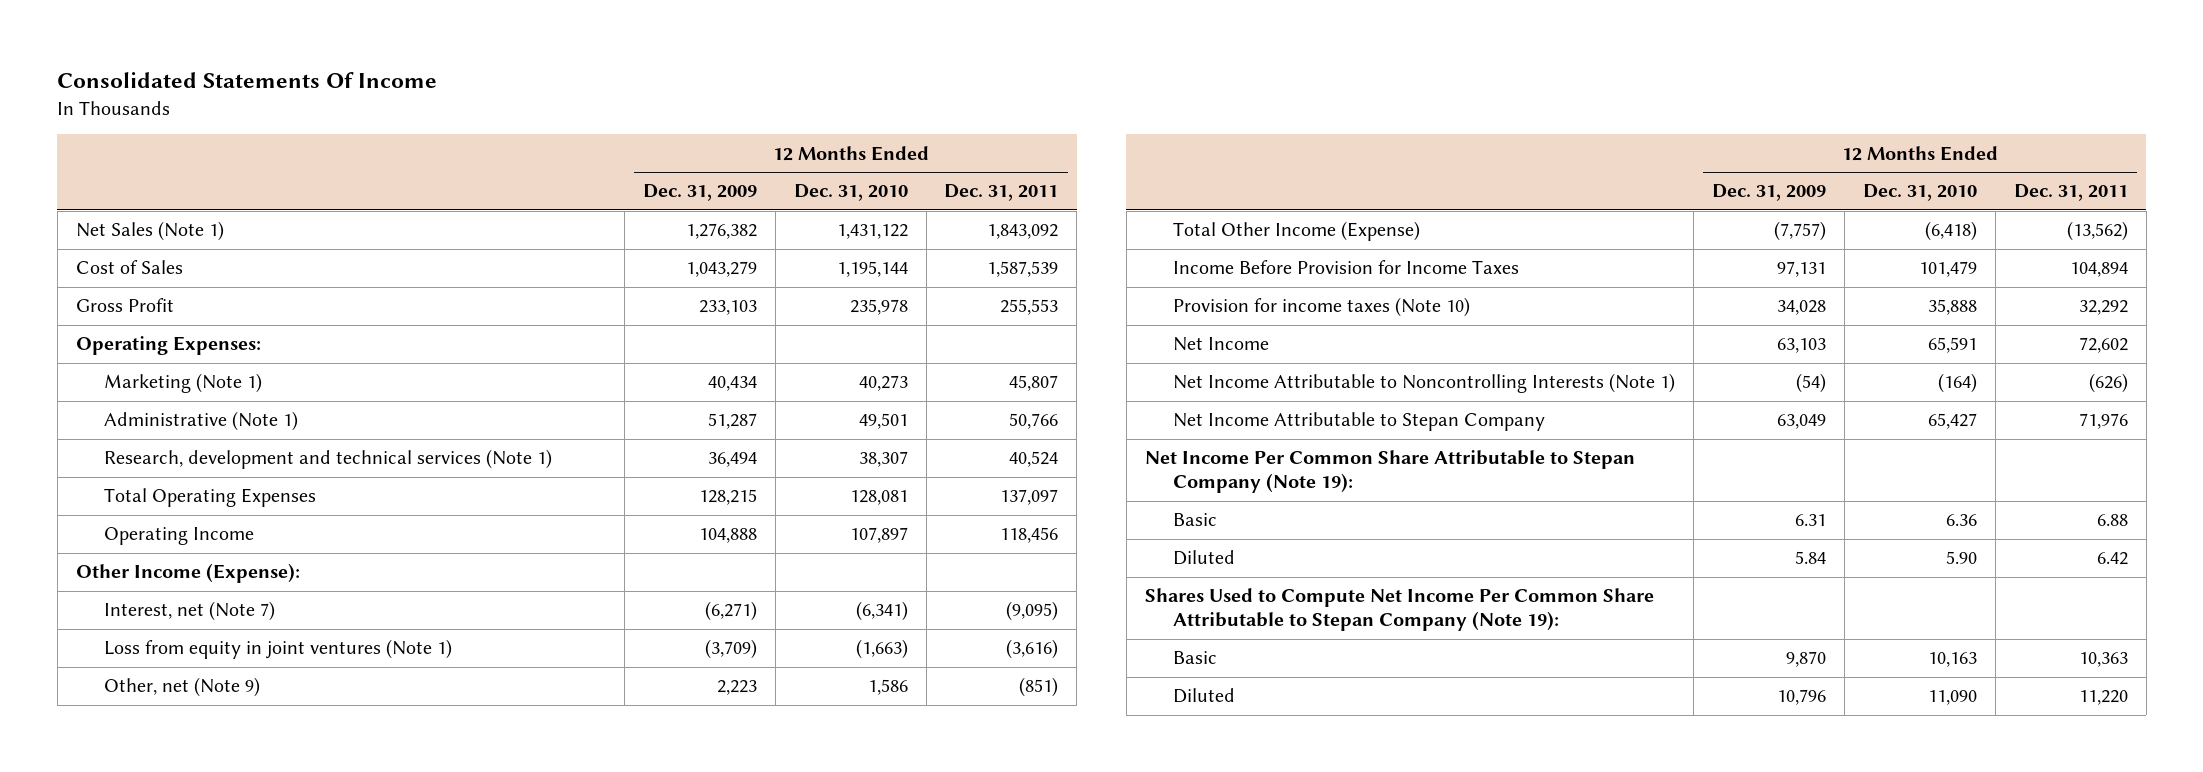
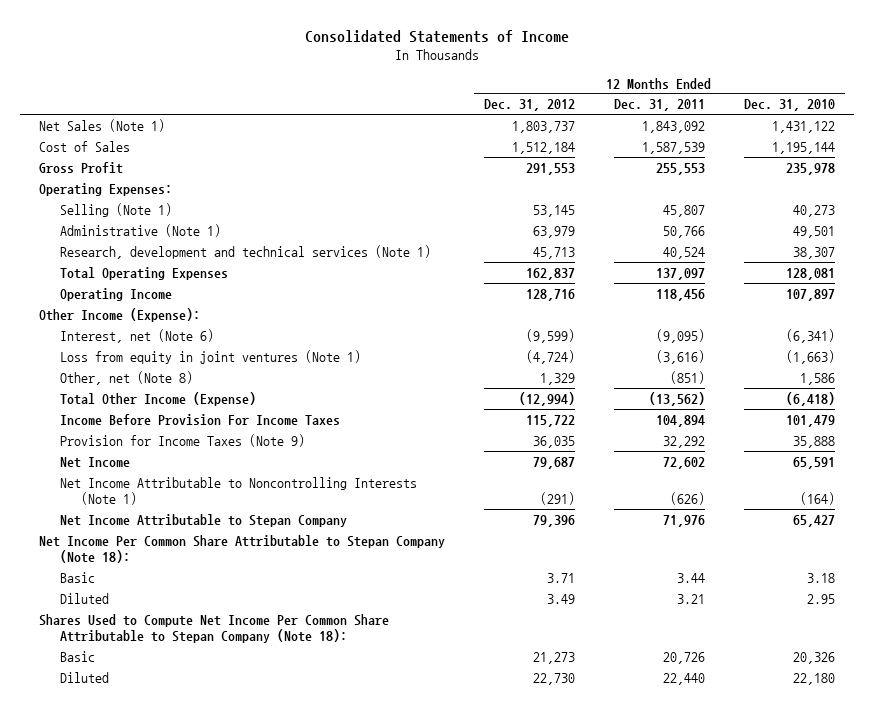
[57,71,438,88] Consolidated Statements Of Income -> [305,29,570,43] Consolidated Statements of Income
[642,184,757,202] Dec. 31, 2009 -> none
none -> [484,99,576,112] Dec. 31, 2012
[103,373,262,394] Marketing (Note 1) -> [60,202,173,217] Selling (Note 1)
[103,601,275,622] Interest, net (Note 7) -> [60,328,215,343] Interest, net (Note 6)
[103,677,260,698] Other, net (Note 9) -> [60,370,194,385] Other, net (Note 8)
[1173,260,1520,275] Income Before Provision for Income Taxes -> [60,413,341,425] Income Before Provision For Income Taxes
[1173,297,1471,318] Provision for income taxes (Note 10) -> [60,433,306,447] Provision for Income Taxes (Note 9)
[1144,450,1635,494] Net Income Per Common Share Attributable to Stepan Company (Note 19): -> [39,534,446,564] Net Income Per Common Share Attributable to Stepan Company (Note 18):
[1945,514,1977,527] 6.36 -> [806,572,835,583] 3.18
[2096,514,2128,527] 6.88 -> [676,572,705,583] 3.44
[1945,551,1977,565] 5.90 -> [806,593,835,604] 2.95
[2096,552,2128,566] 6.42 -> [676,593,705,604] 3.21
[1144,588,1654,632] Shares Used to Compute Net Income Per Common Share Attributable to Stepan Company (Note 19): -> [39,613,390,644] Shares Used to Compute Net Income Per Common Share Attributable to Stepan Company (Note 18):
[1927,652,1977,668] 10,163 -> [792,651,835,664] 20,326
[2078,652,2128,668] 10,363 -> [662,651,705,664] 20,726
[1927,690,1977,706] 11,090 -> [792,672,835,685] 22,180
[2078,690,2128,706] 11,220 -> [662,672,705,685] 22,440

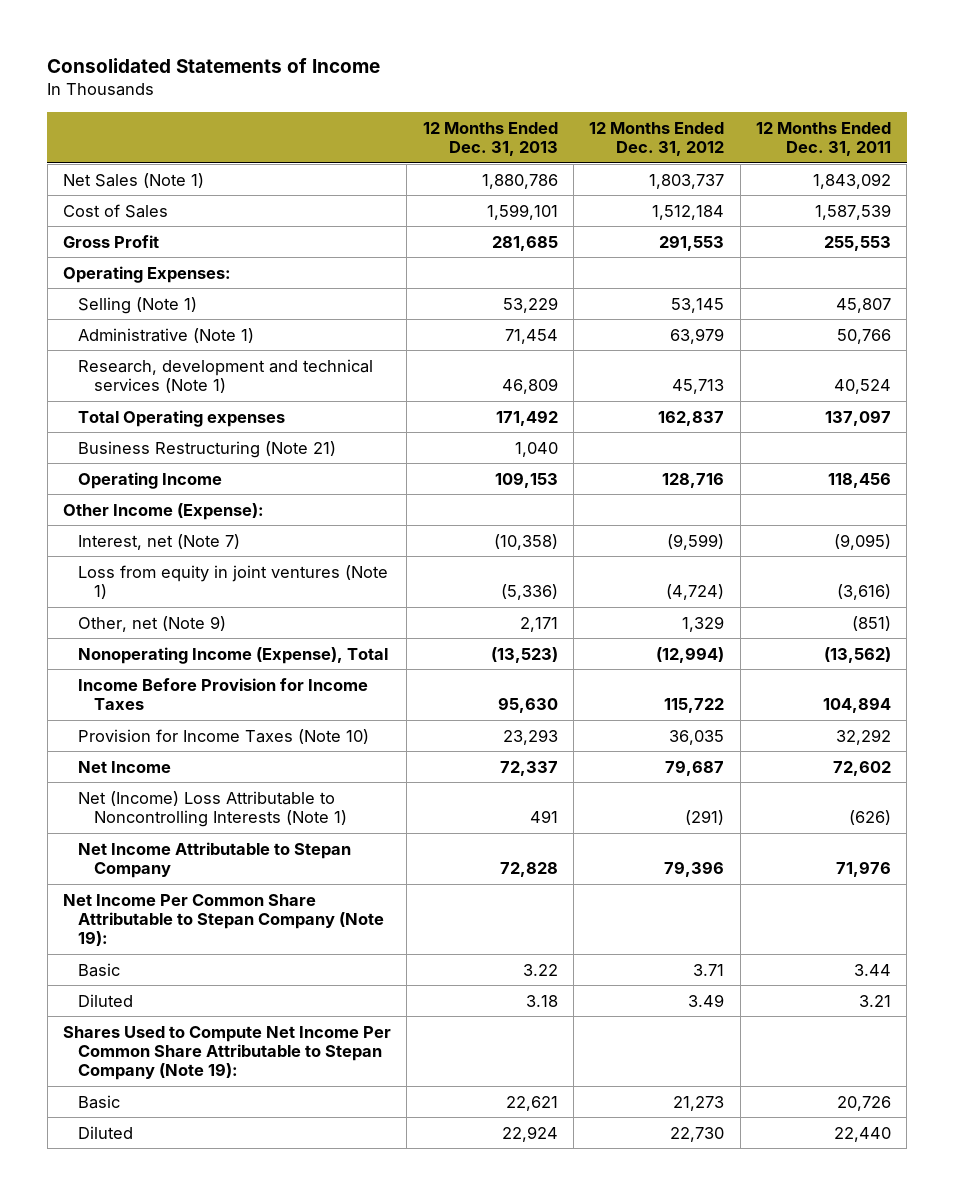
[743,99,835,112] Dec. 31, 2010 -> none
none -> [422,121,558,157] 12 Months Ended Dec. 31, 2013
[60,266,229,280] Total Operating Expenses -> [78,409,286,427] Total Operating expenses
none -> [78,440,337,458] Business Restructuring (Note 21)
[60,328,215,343] Interest, net (Note 6) -> [78,533,241,550] Interest, net (Note 7)
[60,370,194,385] Other, net (Note 8) -> [78,615,227,632] Other, net (Note 9)
[60,391,257,406] Total Other Income (Expense) -> [78,646,389,664] Nonoperating Income (Expense), Total
[60,413,341,425] Income Before Provision For Income Taxes -> [78,677,369,711] Income Before Provision for Income Taxes
[60,433,306,447] Provision for Income Taxes (Note 9) -> [78,728,370,744] Provision for Income Taxes (Note 10)
[60,476,418,506] Net Income Attributable to Noncontrolling Interests (Note 1) -> [78,790,347,828] Net (Income) Loss Attributable to Noncontrolling Interests (Note 1)
[39,534,446,564] Net Income Per Common Share Attributable to Stepan Company (Note 18): -> [63,893,385,947] Net Income Per Common Share Attributable to Stepan Company (Note 19):
[39,613,390,644] Shares Used to Compute Net Income Per Common Share Attributable to Stepan Company (Note 18): -> [63,1025,392,1081] Shares Used to Compute Net Income Per Common Share Attributable to Stepan Company (Note 19):

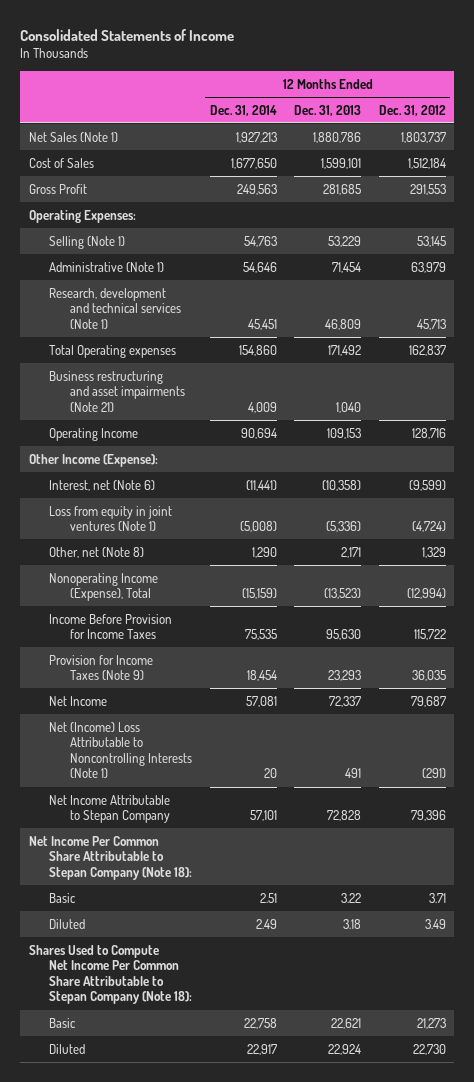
[756,121,892,157] 12 Months Ended Dec. 31, 2011 -> none
none -> [209,104,277,116] Dec. 31, 2014
[78,440,337,458] Business Restructuring (Note 21) -> [49,370,185,412] Business restructuring and asset impairments (Note 21)
[78,533,241,550] Interest, net (Note 7) -> [49,479,156,491] Interest, net (Note 6)
[78,615,227,632] Other, net (Note 9) -> [49,546,145,558] Other, net (Note 8)
[78,728,370,744] Provision for Income Taxes (Note 10) -> [49,654,154,681] Provision for Income Taxes (Note 9)
[63,893,385,947] Net Income Per Common Share Attributable to Stepan Company (Note 19): -> [28,835,193,880] Net Income Per Common Share Attributable to Stepan Company (Note 18):
[63,1025,392,1081] Shares Used to Compute Net Income Per Common Share Attributable to Stepan Company (Note 19): -> [28,944,193,1005] Shares Used to Compute Net Income Per Common Share Attributable to Stepan Company (Note 18):

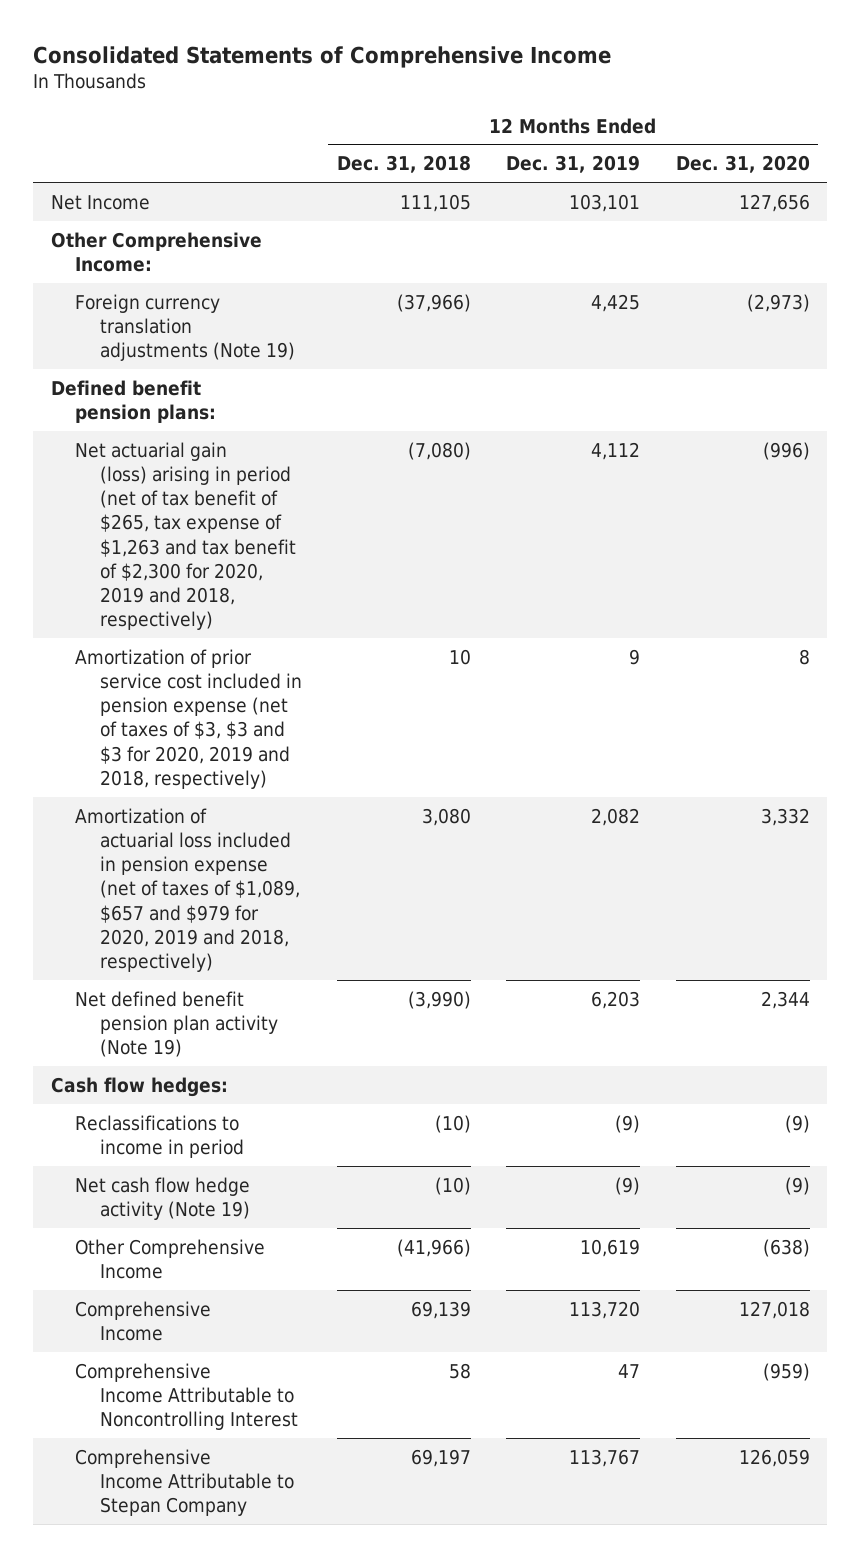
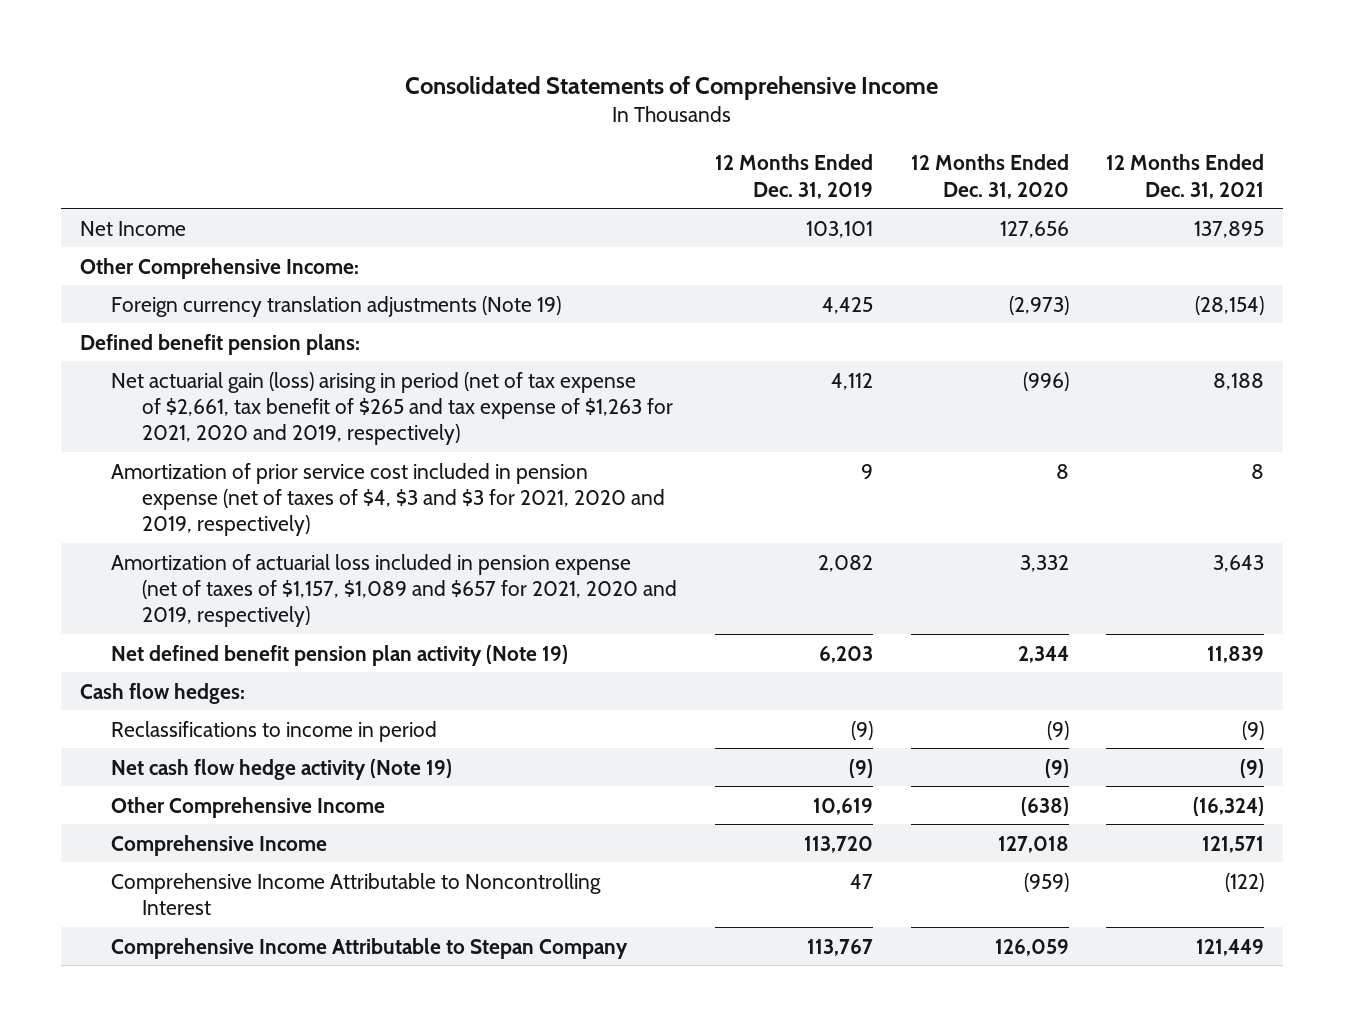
[336,155,471,174] Dec. 31, 2018 -> none
none -> [1106,154,1265,199] 12 Months Ended Dec. 31, 2021
[75,441,296,631] Net actuarial gain (loss) arising in period (net of tax benefit of $265, tax expense of $1,263 and tax benefit of $2,300 for 2020, 2019 and 2018, respectively) -> [110,371,673,446] Net actuarial gain (loss) arising in period (net of tax expense of $2,661, tax benefit of $265 and tax expense of $1,263 for 2021, 2020 and 2019, respectively)
[75,648,302,789] Amortization of prior service cost included in pension expense (net of taxes of $3, $3 and $3 for 2020, 2019 and 2018, respectively) -> [110,462,665,537] Amortization of prior service cost included in pension expense (net of taxes of $4, $3 and $3 for 2021, 2020 and 2019, respectively)
[75,807,300,972] Amortization of actuarial loss included in pension expense (net of taxes of $1,089, $657 and $979 for 2020, 2019 and 2018, respectively) -> [110,553,677,628] Amortization of actuarial loss included in pension expense (net of taxes of $1,157, $1,089 and $657 for 2021, 2020 and 2019, respectively)

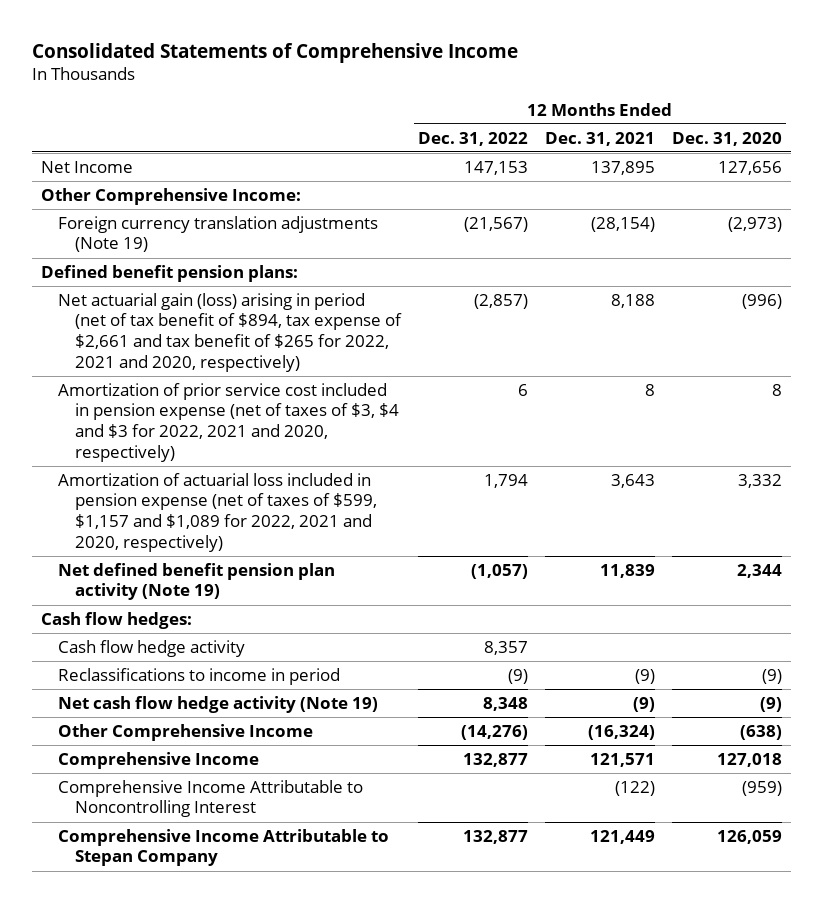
[714,154,873,199] 12 Months Ended Dec. 31, 2019 -> none
none -> [418,131,529,146] Dec. 31, 2022
[110,371,673,446] Net actuarial gain (loss) arising in period (net of tax expense of $2,661, tax benefit of $265 and tax expense of $1,263 for 2021, 2020 and 2019, respectively) -> [58,292,403,372] Net actuarial gain (loss) arising in period (net of tax benefit of $894, tax expense of $2,661 and tax benefit of $265 for 2022, 2021 and 2020, respectively)
[110,462,665,537] Amortization of prior service cost included in pension expense (net of taxes of $4, $3 and $3 for 2021, 2020 and 2019, respectively) -> [58,382,400,462] Amortization of prior service cost included in pension expense (net of taxes of $3, $4 and $3 for 2022, 2021 and 2020, respectively)
[110,553,677,628] Amortization of actuarial loss included in pension expense (net of taxes of $1,157, $1,089 and $657 for 2021, 2020 and 2019, respectively) -> [58,472,378,552] Amortization of actuarial loss included in pension expense (net of taxes of $599, $1,157 and $1,089 for 2022, 2021 and 2020, respectively)
none -> [58,639,246,657] Cash flow hedge activity

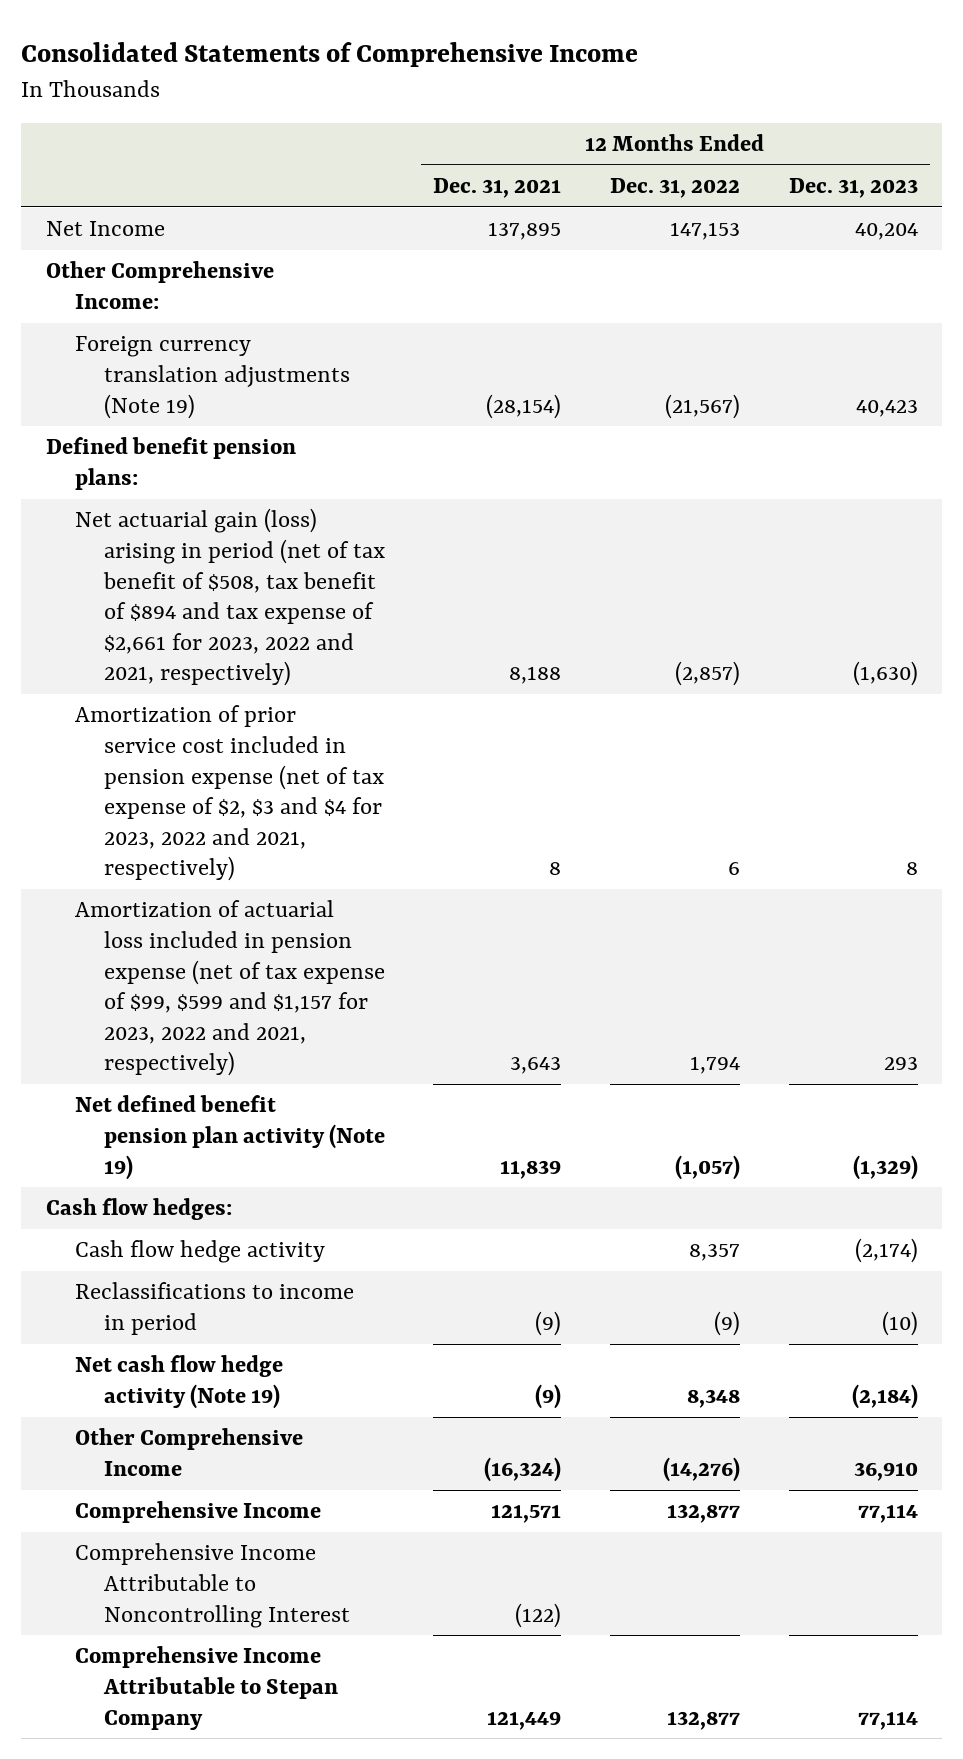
[672,131,783,146] Dec. 31, 2020 -> none
none -> [788,178,918,199] Dec. 31, 2023
[58,292,403,372] Net actuarial gain (loss) arising in period (net of tax benefit of $894, tax expense of $2,661 and tax benefit of $265 for 2022, 2021 and 2020, respectively) -> [74,508,385,687] Net actuarial gain (loss) arising in period (net of tax benefit of $508, tax benefit of $894 and tax expense of $2,661 for 2023, 2022 and 2021, respectively)
[58,382,400,462] Amortization of prior service cost included in pension expense (net of taxes of $3, $4 and $3 for 2022, 2021 and 2020, respectively) -> [74,705,384,882] Amortization of prior service cost included in pension expense (net of tax expense of $2, $3 and $4 for 2023, 2022 and 2021, respectively)
[58,472,378,552] Amortization of actuarial loss included in pension expense (net of taxes of $599, $1,157 and $1,089 for 2022, 2021 and 2020, respectively) -> [74,900,385,1077] Amortization of actuarial loss included in pension expense (net of tax expense of $99, $599 and $1,157 for 2023, 2022 and 2021, respectively)

